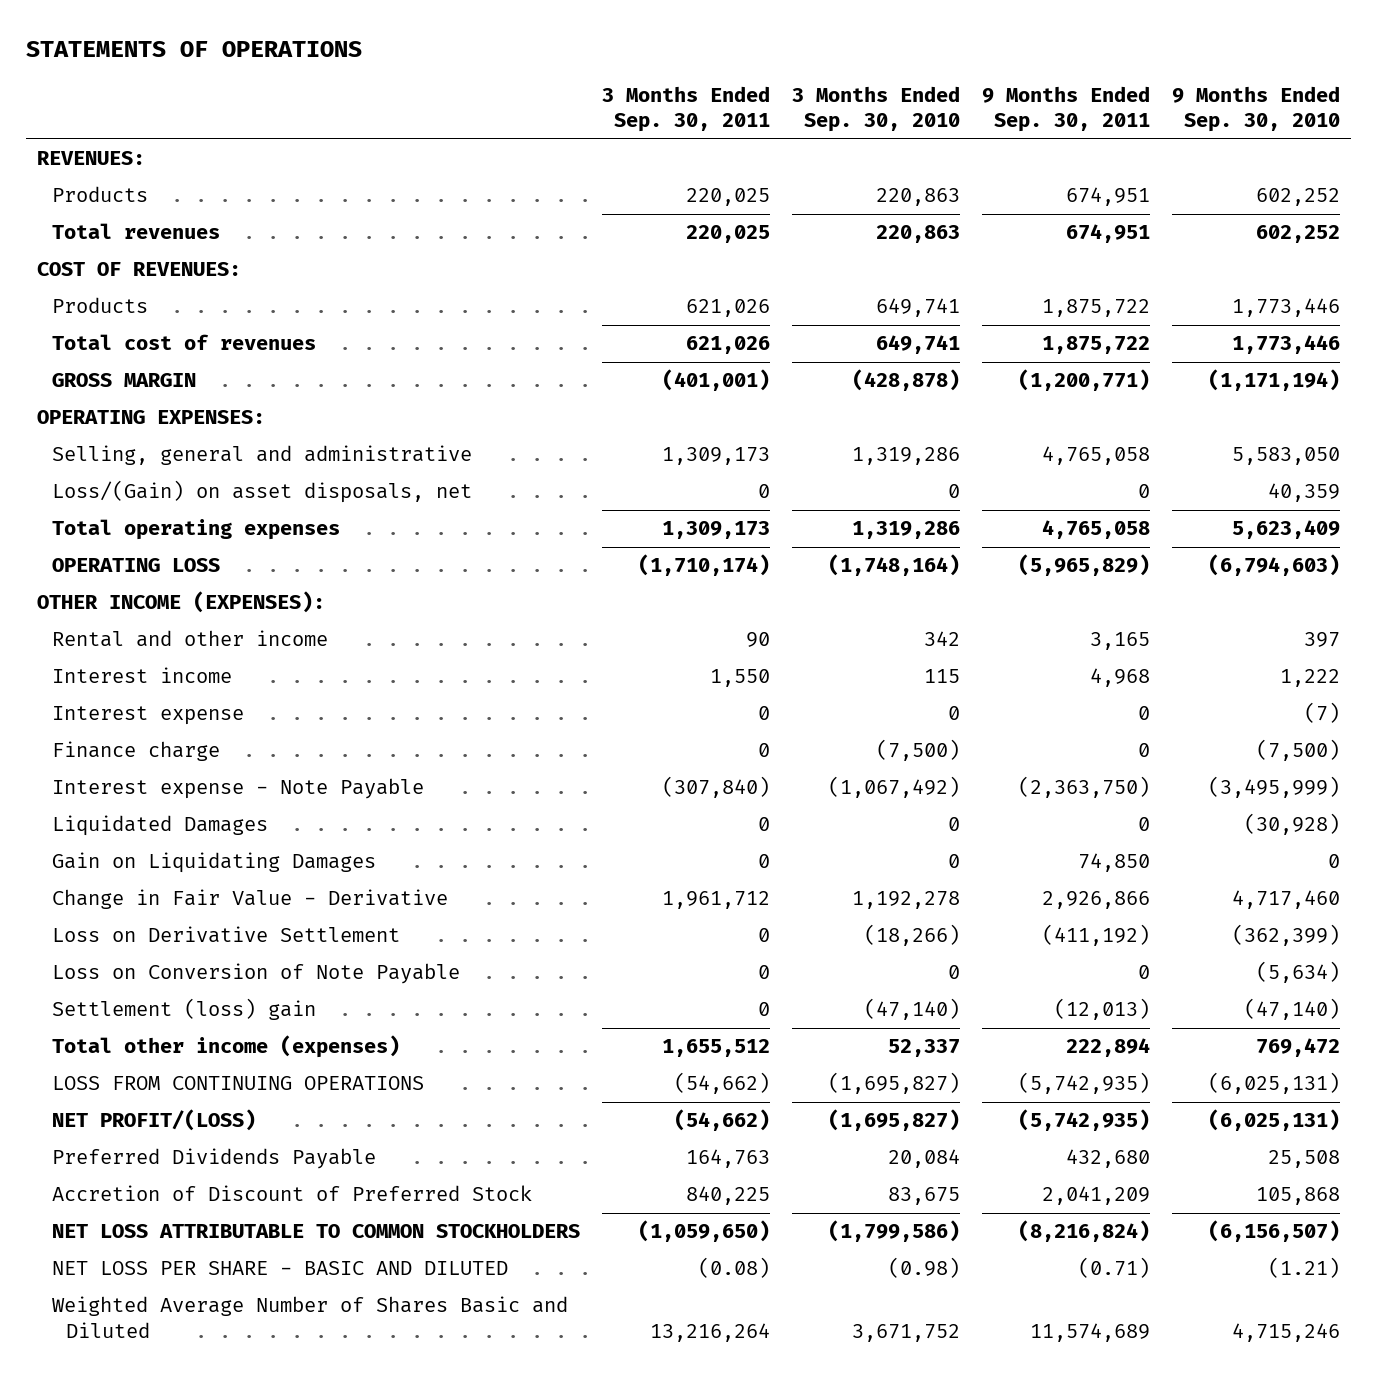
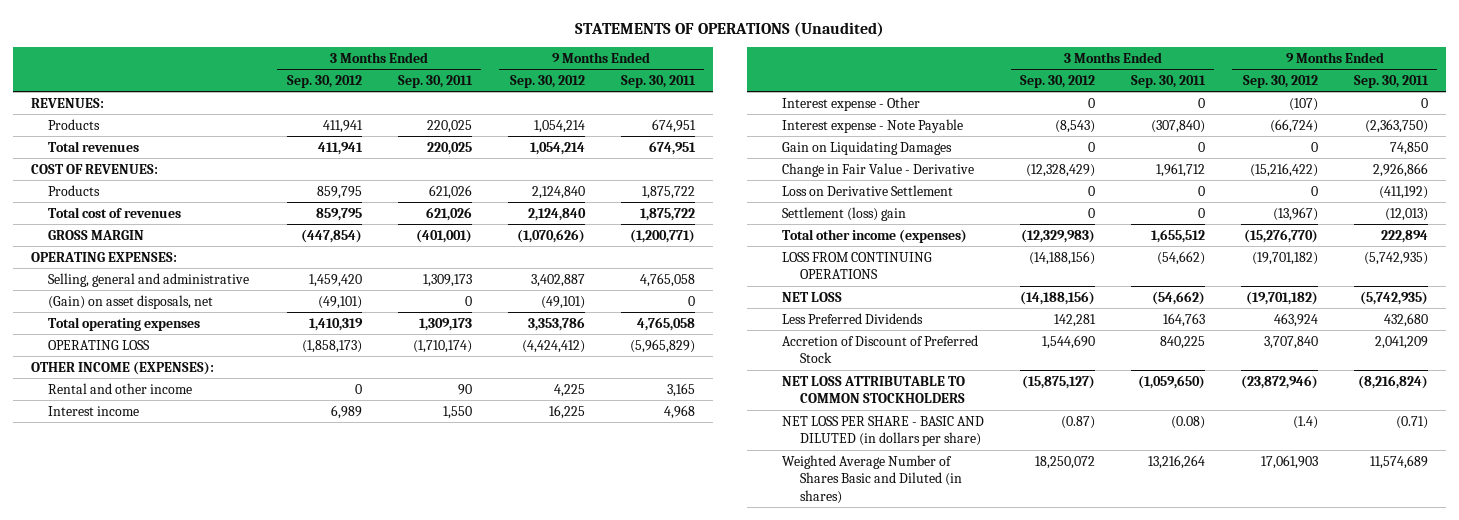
[25,40,362,57] STATEMENTS OF OPERATIONS -> [574,21,884,37] STATEMENTS OF OPERATIONS (Unaudited)
[791,85,960,133] 3 Months Ended Sep. 30, 2010 -> none
[1171,85,1340,133] 9 Months Ended Sep. 30, 2010 -> none
none -> [286,74,362,88] Sep. 30, 2012
none -> [509,74,585,88] Sep. 30, 2012
[51,480,472,504] Loss/(Gain) on asset disposals, net -> [48,294,214,309] (Gain) on asset disposals, net
[51,741,220,762] Finance charge -> none
[51,706,244,726] Interest expense -> [782,96,921,111] Interest expense - Other
[51,815,268,837] Liquidated Damages -> none
[51,963,460,985] Loss on Conversion of Note Payable -> none
[51,1109,256,1132] NET PROFIT/(LOSS) -> [782,291,843,302] NET LOSS
[51,1148,376,1170] Preferred Dividends Payable -> [782,312,924,324] Less Preferred Dividends
[51,1261,508,1276] NET LOSS PER SHARE - BASIC AND DILUTED -> [782,415,985,447] NET LOSS PER SHARE - BASIC AND DILUTED (in dollars per share)
[51,1296,568,1338] Weighted Average Number of Shares Basic and Diluted -> [782,454,963,504] Weighted Average Number of Shares Basic and Diluted (in shares)

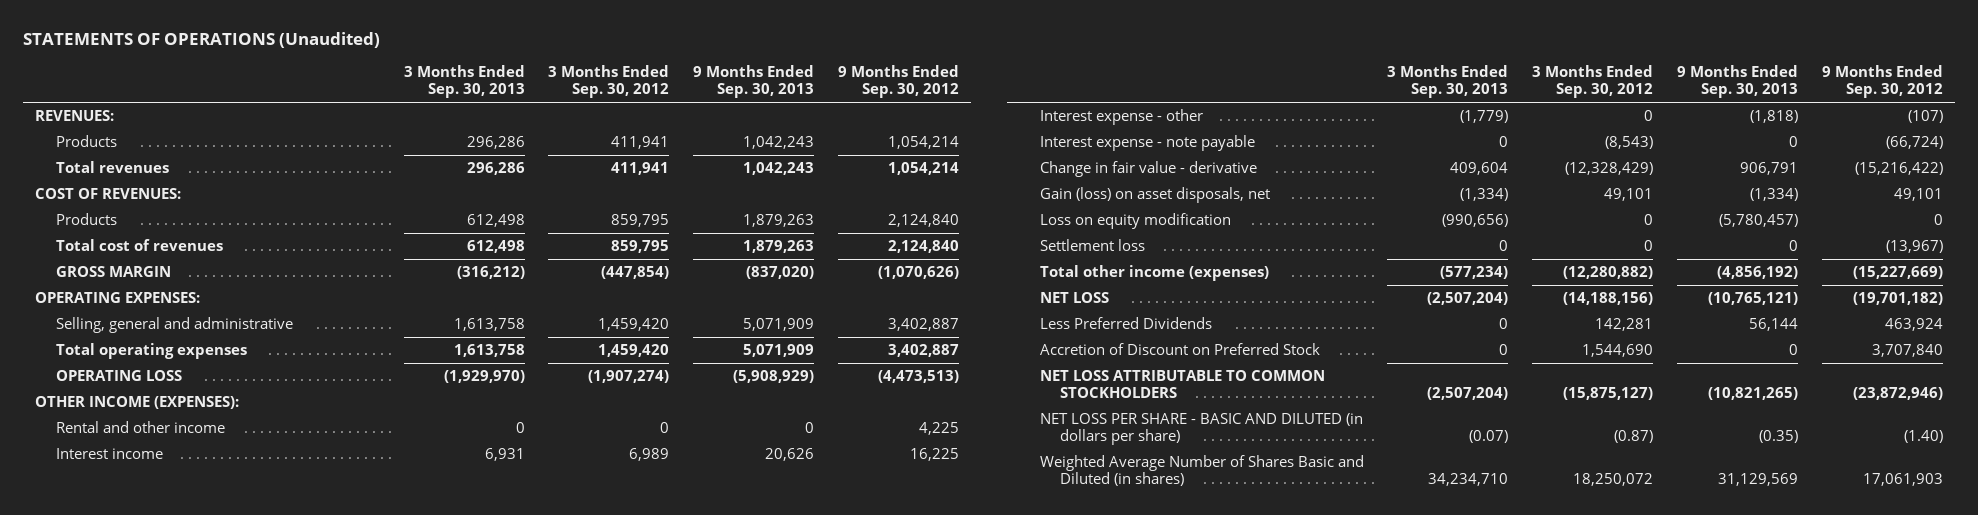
[397,74,473,88] Sep. 30, 2011 -> none
[620,74,696,88] Sep. 30, 2011 -> none
none -> [403,65,525,99] 3 Months Ended Sep. 30, 2013
none -> [693,65,815,99] 9 Months Ended Sep. 30, 2013
[48,294,214,309] (Gain) on asset disposals, net -> none
[308,317,363,331] 1,410,319 -> [598,344,670,358] 1,459,420
[527,316,585,331] 3,353,786 -> [888,344,960,358] 3,402,887
[301,339,362,353] (1,858,173) -> [588,370,670,384] (1,907,274)
[521,339,585,353] (4,424,412) -> [878,370,960,384] (4,473,513)
[782,140,953,155] Gain on Liquidating Damages -> none
[782,184,954,196] Loss on Derivative Settlement -> none
[782,251,933,280] LOSS FROM CONTINUING OPERATIONS -> none
[782,96,921,111] Interest expense - Other -> [1039,109,1203,126] Interest expense - other
[782,118,964,133] Interest expense - Note Payable -> [1039,135,1255,152] Interest expense - note payable
[782,162,975,177] Change in Fair Value - Derivative -> [1039,161,1257,178] Change in fair value - derivative
none -> [1039,187,1270,204] Gain (loss) on asset disposals, net
none -> [1039,213,1231,230] Loss on equity modification
[782,206,907,221] Settlement (loss) gain -> [1039,239,1145,252] Settlement loss
[1021,228,1096,243] (12,329,983) -> [1563,266,1654,280] (12,280,882)
[1244,228,1319,243] (15,276,770) -> [1852,266,1943,280] (15,227,669)
[782,334,979,364] Accretion of Discount of Preferred Stock -> [1039,343,1320,356] Accretion of Discount on Preferred Stock
[1293,415,1319,429] (1.4) -> [1903,430,1943,444] (1.40)

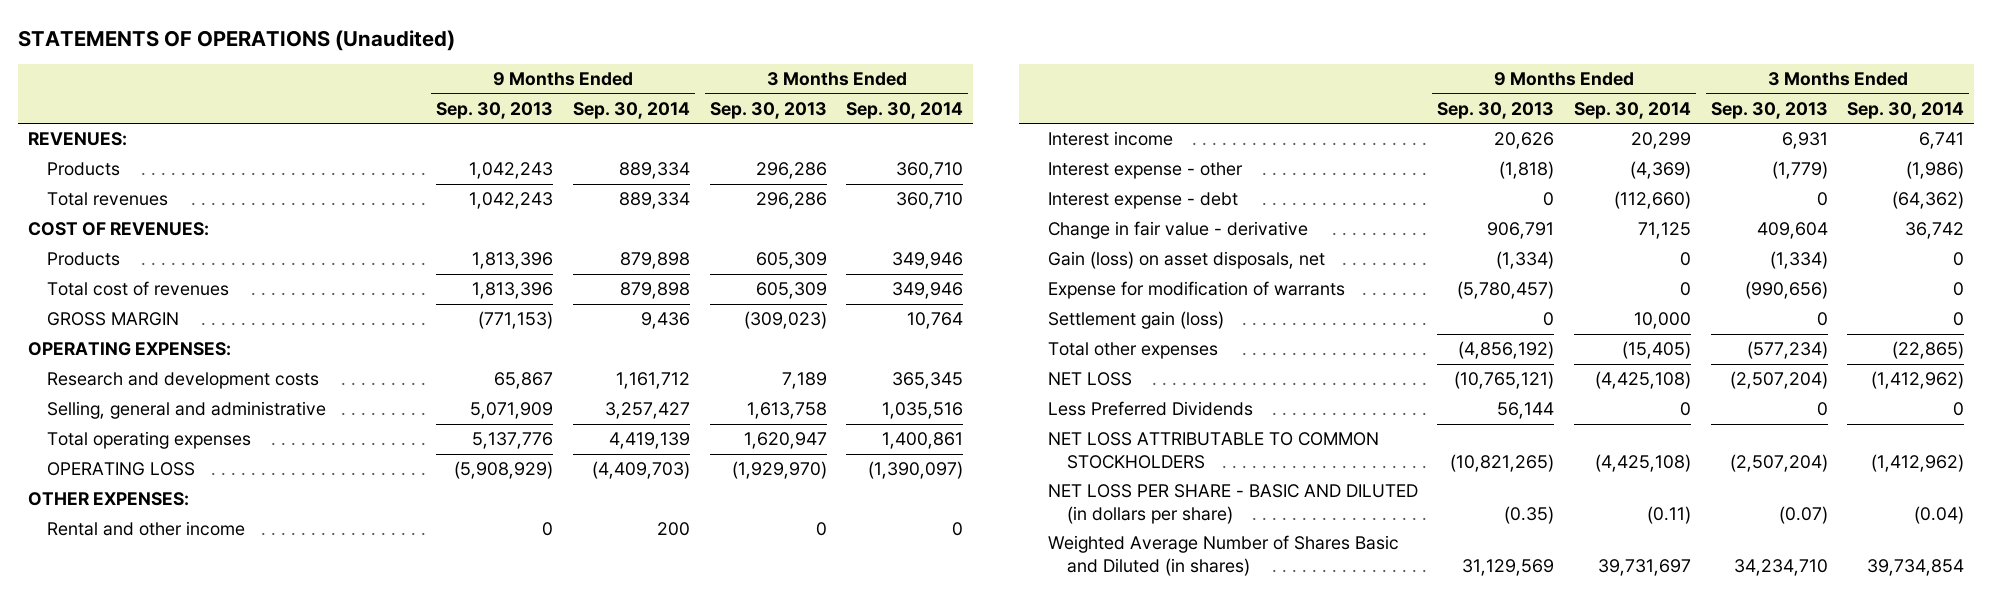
[548,65,670,99] 3 Months Ended Sep. 30, 2012 -> none
[838,65,960,99] 9 Months Ended Sep. 30, 2012 -> none
none -> [572,102,690,120] Sep. 30, 2014
none -> [846,102,964,120] Sep. 30, 2014
[466,214,525,228] 612,498 -> [755,252,827,270] 605,309
[743,214,815,228] 1,879,263 -> [472,252,554,270] 1,813,396
[466,240,525,254] 612,498 -> [755,282,827,300] 605,309
[743,240,815,254] 1,879,263 -> [472,282,554,300] 1,813,396
[456,266,525,280] (316,212) -> [743,311,827,330] (309,023)
[746,266,815,280] (837,020) -> [478,311,554,330] (771,153)
none -> [46,372,319,390] Research and development costs
[453,344,525,358] 1,613,758 -> [743,432,827,450] 1,620,947
[743,344,815,358] 5,071,909 -> [472,432,554,450] 5,137,776
[34,396,239,410] OTHER INCOME (EXPENSES): -> [27,492,189,507] OTHER EXPENSES:
[1039,135,1255,152] Interest expense - note payable -> [1047,192,1238,210] Interest expense - debt
[1039,213,1231,230] Loss on equity modification -> [1047,281,1345,300] Expense for modification of warrants
[1039,239,1145,252] Settlement loss -> [1047,311,1224,330] Settlement gain (loss)
[1039,265,1269,282] Total other income (expenses) -> [1047,342,1218,360] Total other expenses
[1039,343,1320,356] Accretion of Discount on Preferred Stock -> none

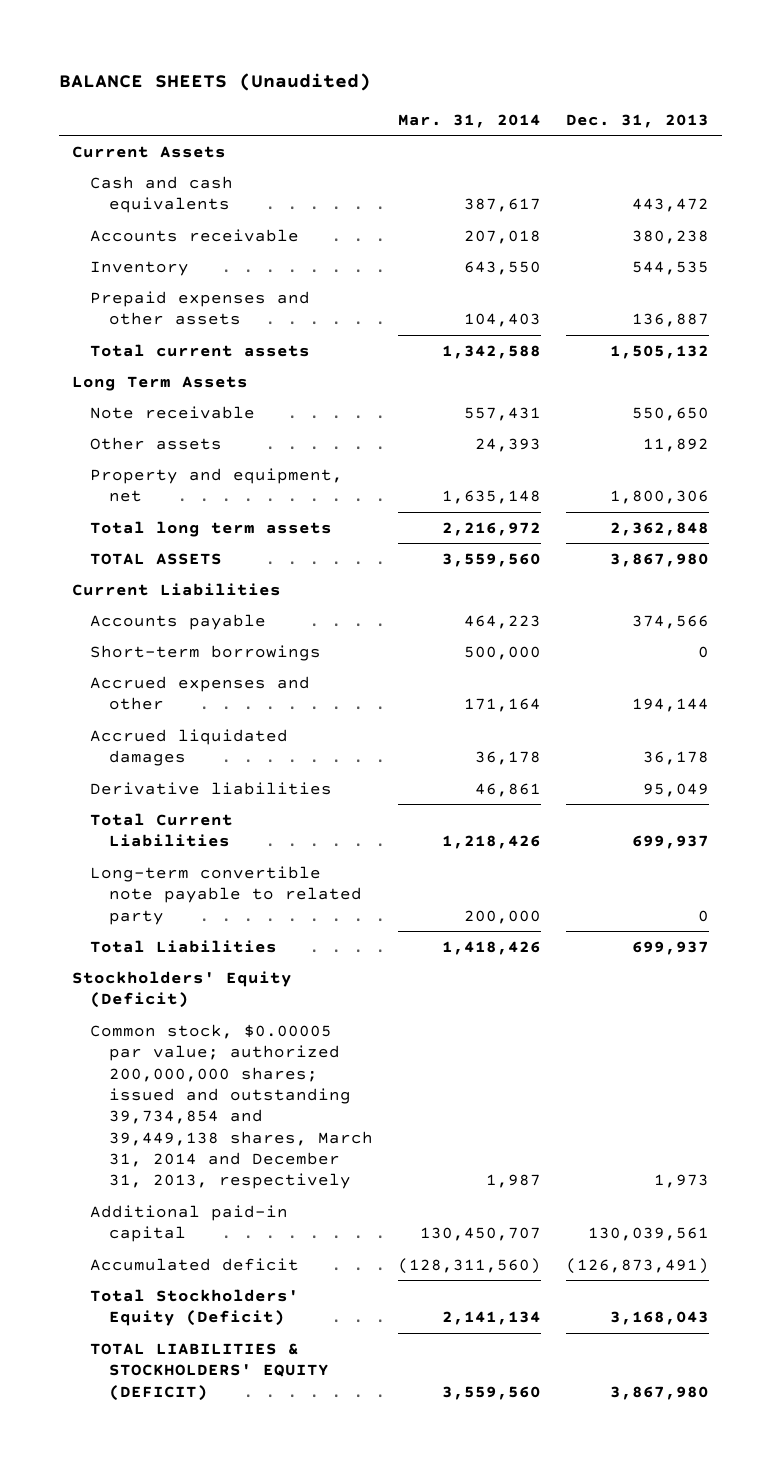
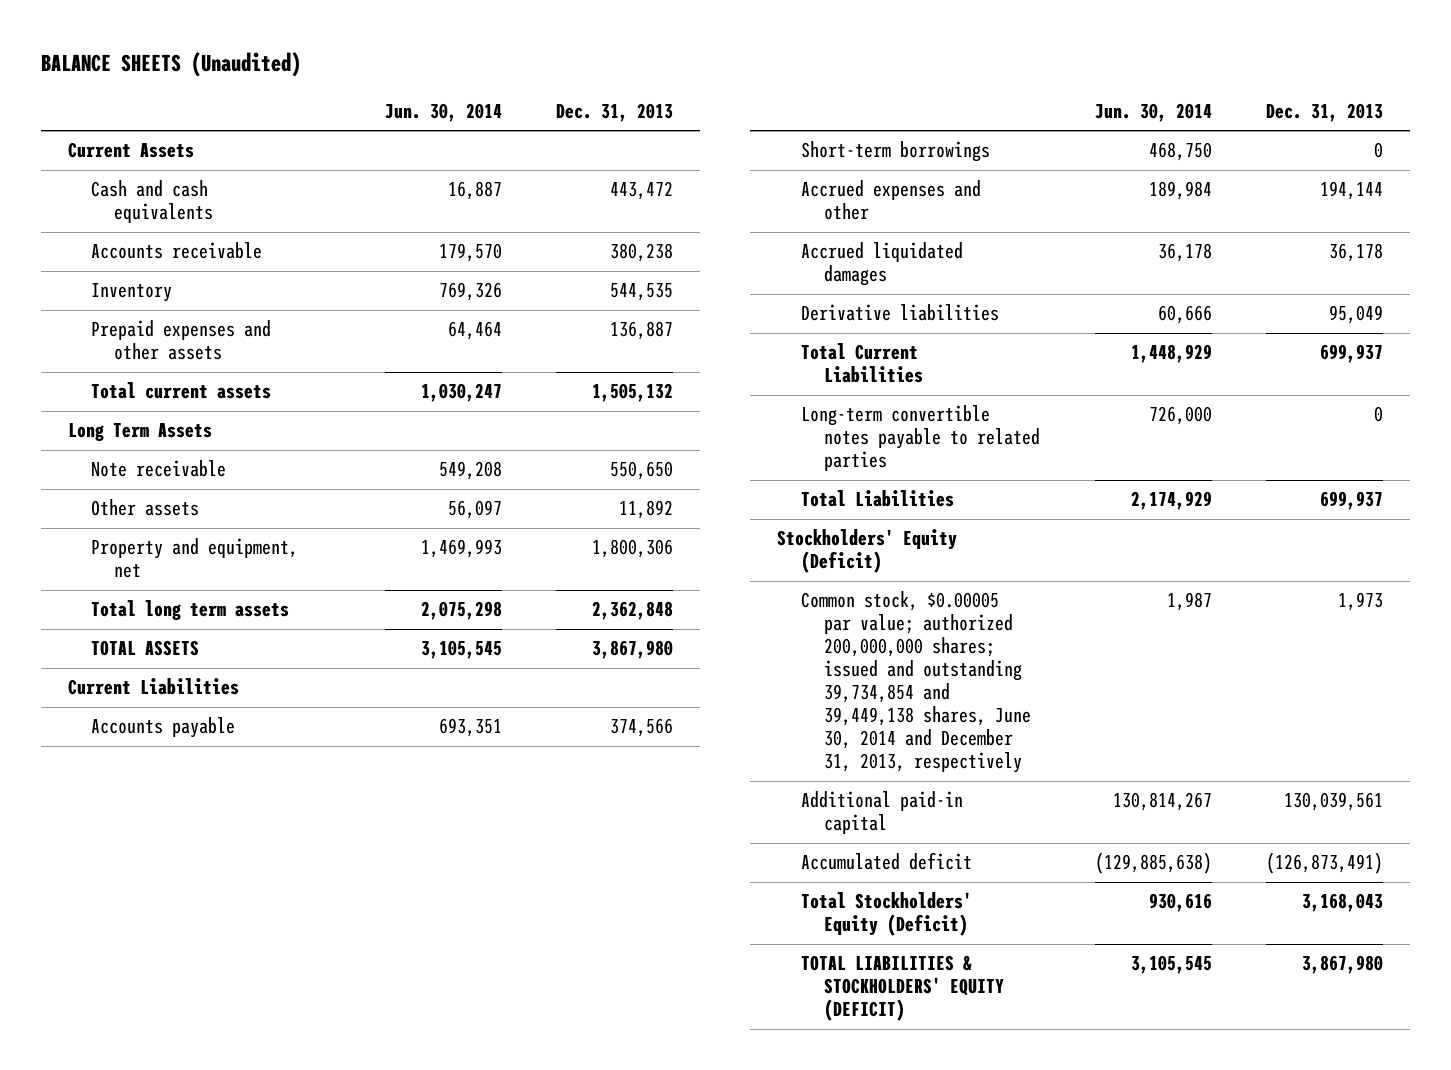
[398,113,542,128] Mar. 31, 2014 -> none
none -> [384,102,502,122] Jun. 30, 2014
[90,865,362,925] Long-term convertible note payable to related party -> [800,405,1041,472] Long-term convertible notes payable to related parties
[90,1023,373,1190] Common stock, $0.00005 par value; authorized 200,000,000 shares; issued and outstanding 39,734,854 and 39,449,138 shares, March 31, 2014 and December 31, 2013, respectively -> [800,591,1032,774] Common stock, $0.00005 par value; authorized 200,000,000 shares; issued and outstanding 39,734,854 and 39,449,138 shares, June 30, 2014 and December 31, 2013, respectively

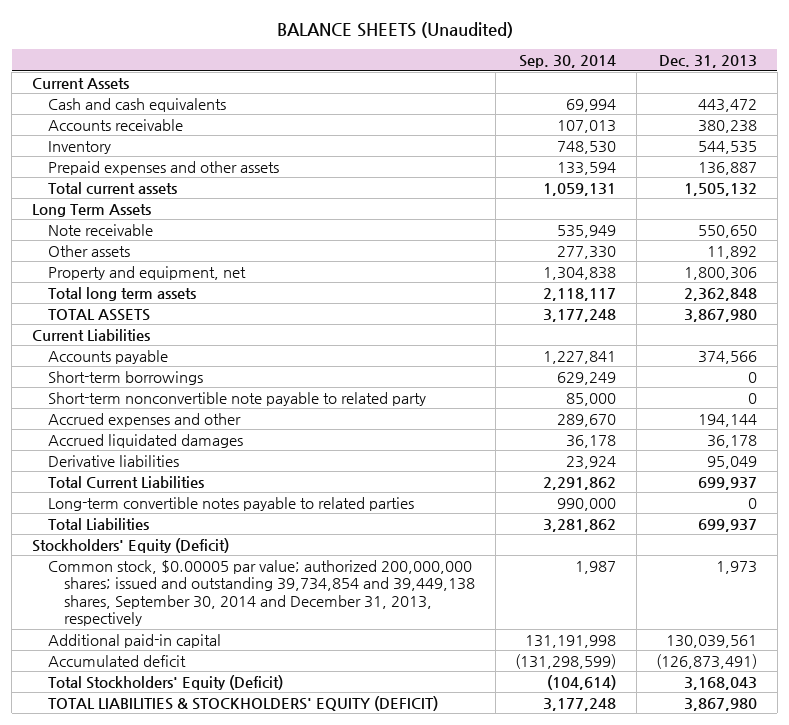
[384,102,502,122] Jun. 30, 2014 -> none
none -> [519,55,617,69] Sep. 30, 2014
none -> [48,391,427,406] Short-term nonconvertible note payable to related party
[800,591,1032,774] Common stock, $0.00005 par value; authorized 200,000,000 shares; issued and outstanding 39,734,854 and 39,449,138 shares, June 30, 2014 and December 31, 2013, respectively -> [48,559,476,627] Common stock, $0.00005 par value; authorized 200,000,000 shares; issued and outstanding 39,734,854 and 39,449,138 shares, September 30, 2014 and December 31, 2013, respectively

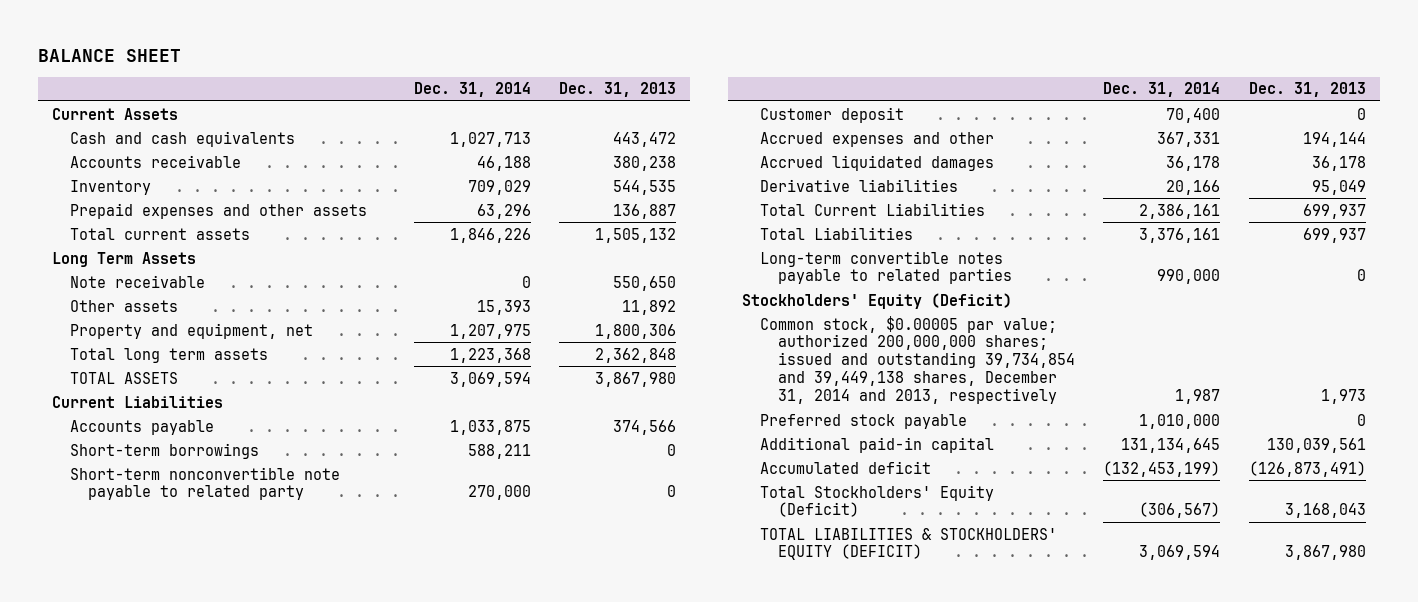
[276,21,513,38] BALANCE SHEETS (Unaudited) -> [38,48,182,62] BALANCE SHEET
[519,55,617,69] Sep. 30, 2014 -> none
none -> [413,82,531,98] Dec. 31, 2014
none -> [760,106,905,123] Customer deposit
[48,496,415,511] Long-term convertible notes payable to related parties -> [760,250,1013,285] Long-term convertible notes payable to related parties
[48,559,476,627] Common stock, $0.00005 par value; authorized 200,000,000 shares; issued and outstanding 39,734,854 and 39,449,138 shares, September 30, 2014 and December 31, 2013, respectively -> [760,315,1076,405] Common stock, $0.00005 par value; authorized 200,000,000 shares; issued and outstanding 39,734,854 and 39,449,138 shares, December 31, 2014 and 2013, respectively
none -> [760,413,968,429] Preferred stock payable

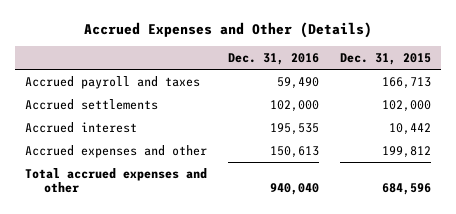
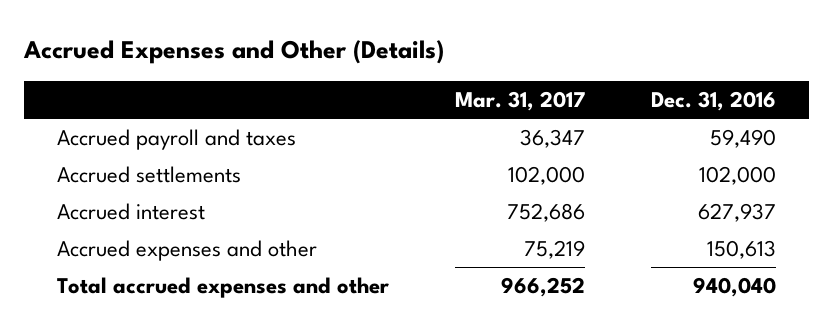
[339,53,431,66] Dec. 31, 2015 -> none
none -> [455,90,586,111] Mar. 31, 2017
[270,122,320,135] 195,535 -> [698,203,777,223] 627,937

